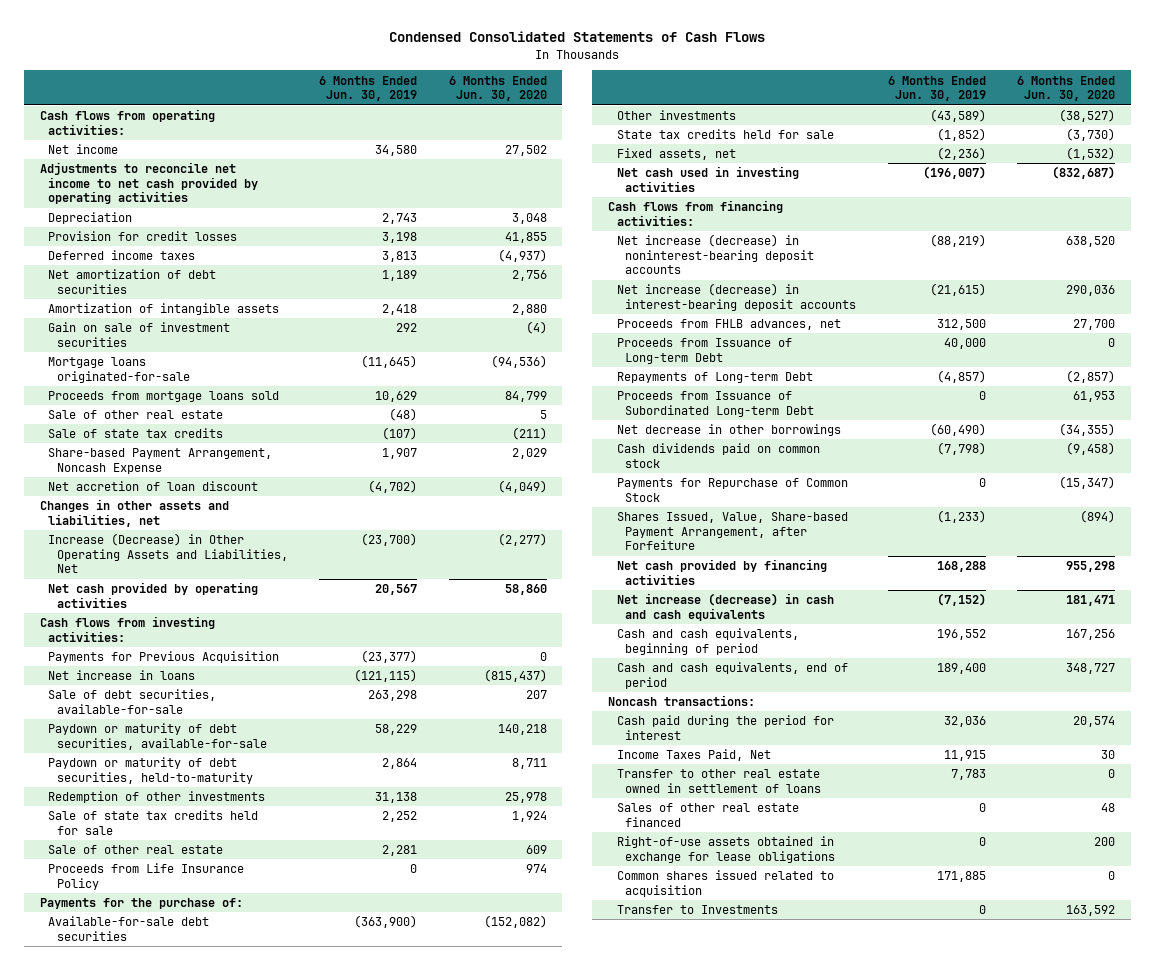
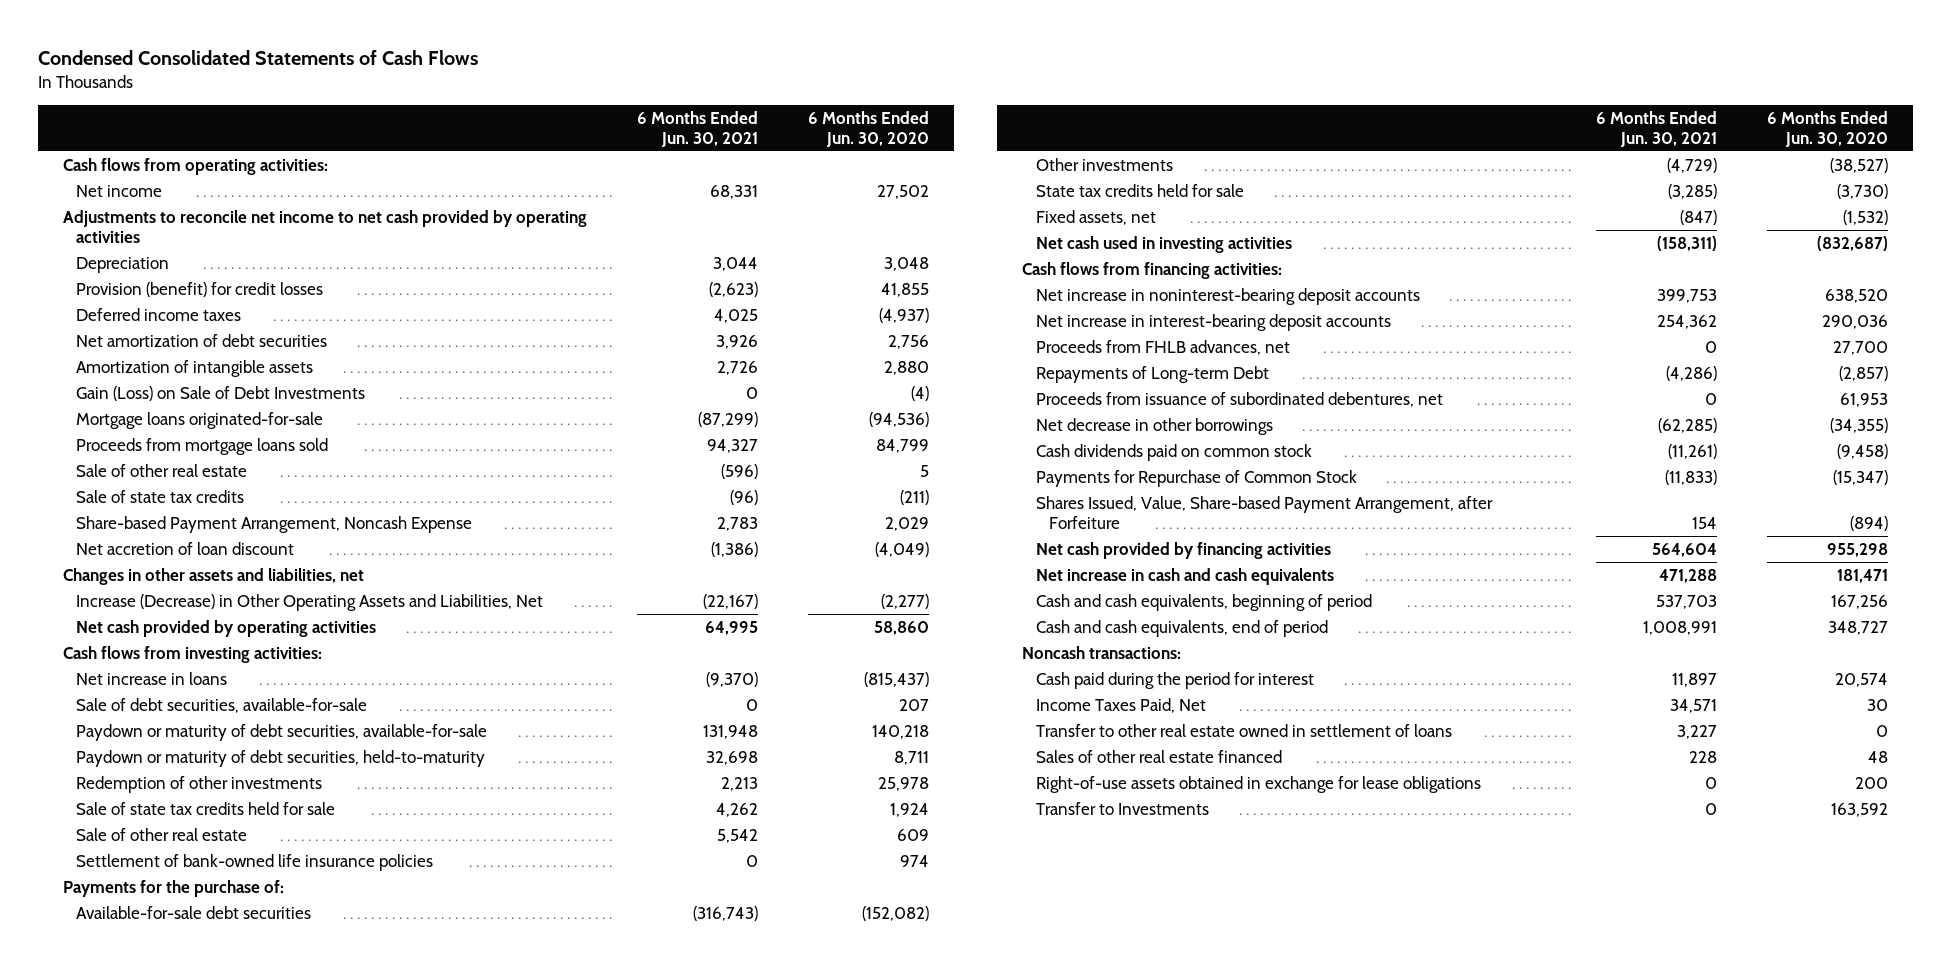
[319,75,418,102] 6 Months Ended Jun. 30, 2019 -> none
none -> [637,110,759,148] 6 Months Ended Jun. 30, 2021
[48,231,238,242] Provision for credit losses -> [76,281,324,297] Provision (benefit) for credit losses
[48,322,231,347] Gain on sale of investment securities -> [76,385,366,401] Gain (Loss) on Sale of Debt Investments
[48,651,280,664] Payments for Previous Acquisition -> none
[48,863,245,890] Proceeds from Life Insurance Policy -> [76,853,434,871] Settlement of bank-owned life insurance policies
[616,234,815,275] Net increase (decrease) in noninterest-bearing deposit accounts -> [1035,287,1420,305] Net increase in noninterest-bearing deposit accounts
[616,283,857,311] Net increase (decrease) in interest-bearing deposit accounts -> [1035,313,1391,331] Net increase in interest-bearing deposit accounts
[616,338,792,364] Proceeds from Issuance of Long-term Debt -> none
[616,391,815,417] Proceeds from Issuance of Subordinated Long-term Debt -> [1035,391,1443,407] Proceeds from issuance of subordinated debentures, net
[616,593,834,621] Net increase (decrease) in cash and cash equivalents -> [1035,567,1334,585] Net increase in cash and cash equivalents
[616,870,834,897] Common shares issued related to acquisition -> none

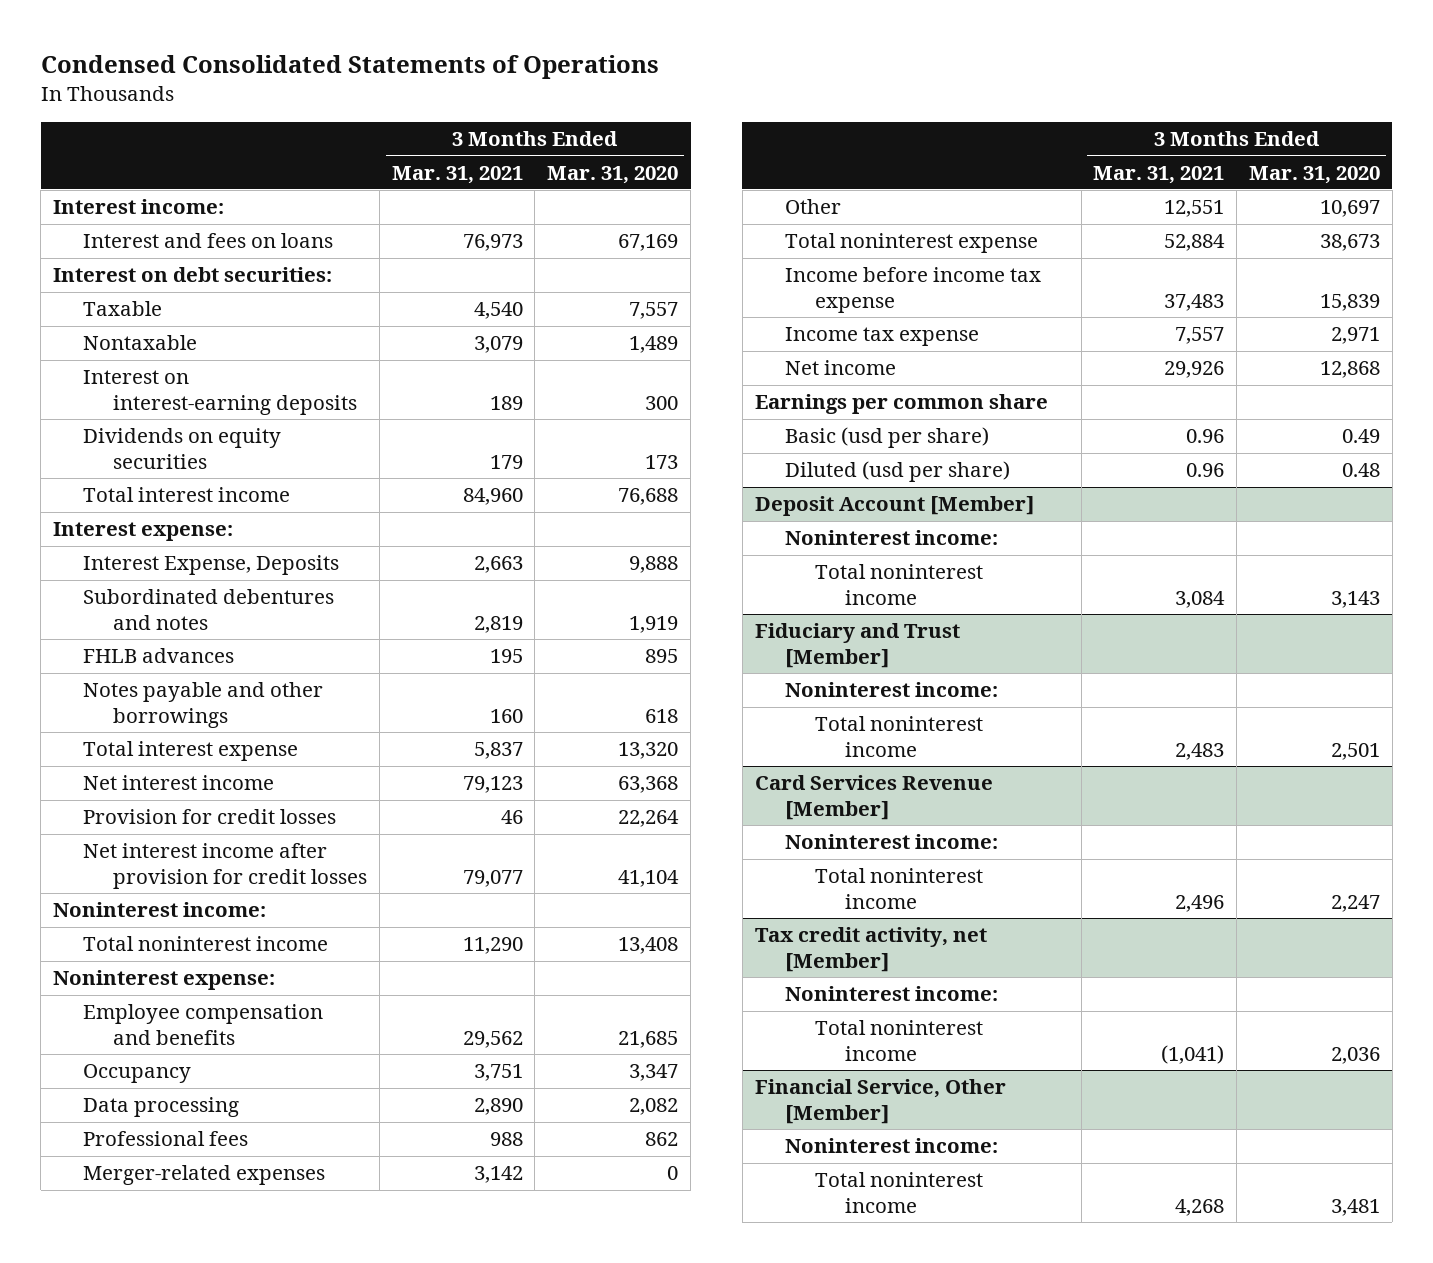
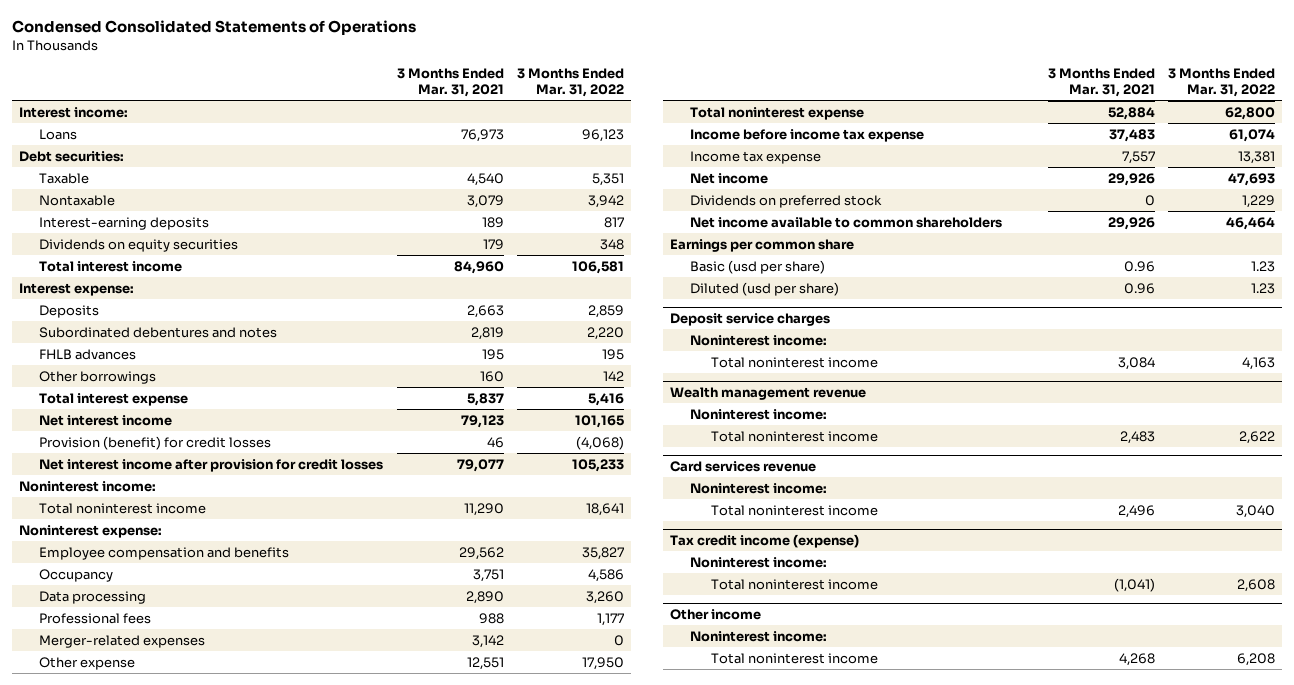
[547,165,679,184] Mar. 31, 2020 -> none
none -> [517,68,625,98] 3 Months Ended Mar. 31, 2022
[83,233,334,249] Interest and fees on loans -> [39,128,78,140] Loans
[53,267,333,283] Interest on debt securities: -> [19,150,125,162] Debt securities:
[83,370,358,415] Interest on interest-earning deposits -> [39,216,210,230] Interest-earning deposits
[83,555,340,576] Interest Expense, Deposits -> [39,304,100,318] Deposits
[83,682,324,728] Notes payable and other borrowings -> [39,370,157,384] Other borrowings
[83,809,337,825] Provision for credit losses -> [39,435,272,450] Provision (benefit) for credit losses
[784,199,841,215] Other -> [39,656,136,670] Other expense
none -> [690,194,883,208] Dividends on preferred stock
none -> [690,216,1003,228] Net income available to common shareholders
[754,496,1034,517] Deposit Account [Member] -> [670,312,831,326] Deposit service charges
[754,623,960,668] Fiduciary and Trust [Member] -> [670,386,867,400] Wealth management revenue
[754,775,993,820] Card Services Revenue [Member] -> [670,460,817,472] Card services revenue
[754,927,987,972] Tax credit activity, net [Member] -> [670,533,860,548] Tax credit income (expense)
[754,1079,1006,1124] Financial Service, Other [Member] -> [670,608,762,620] Other income

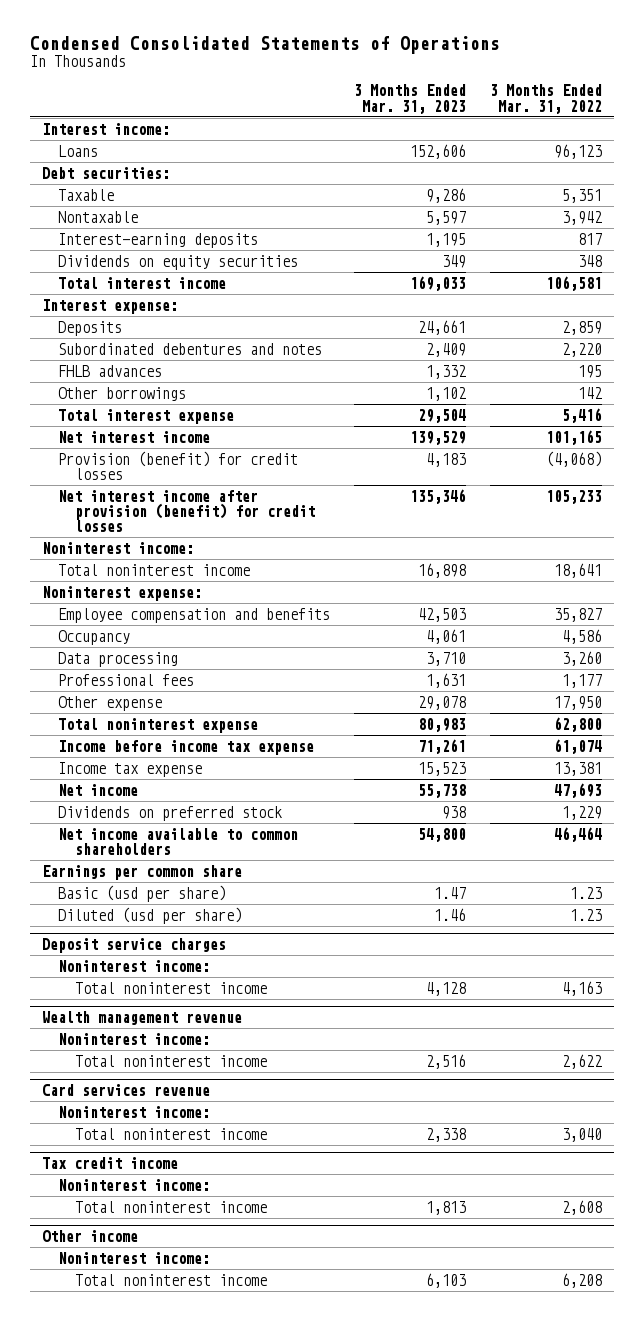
[396,68,504,98] 3 Months Ended Mar. 31, 2021 -> none
none -> [354,84,467,114] 3 Months Ended Mar. 31, 2023
[39,458,384,472] Net interest income after provision for credit losses -> [58,489,315,533] Net interest income after provision (benefit) for credit losses
[39,634,206,648] Merger-related expenses -> none
[670,533,860,548] Tax credit income (expense) -> [42,1157,179,1170] Tax credit income

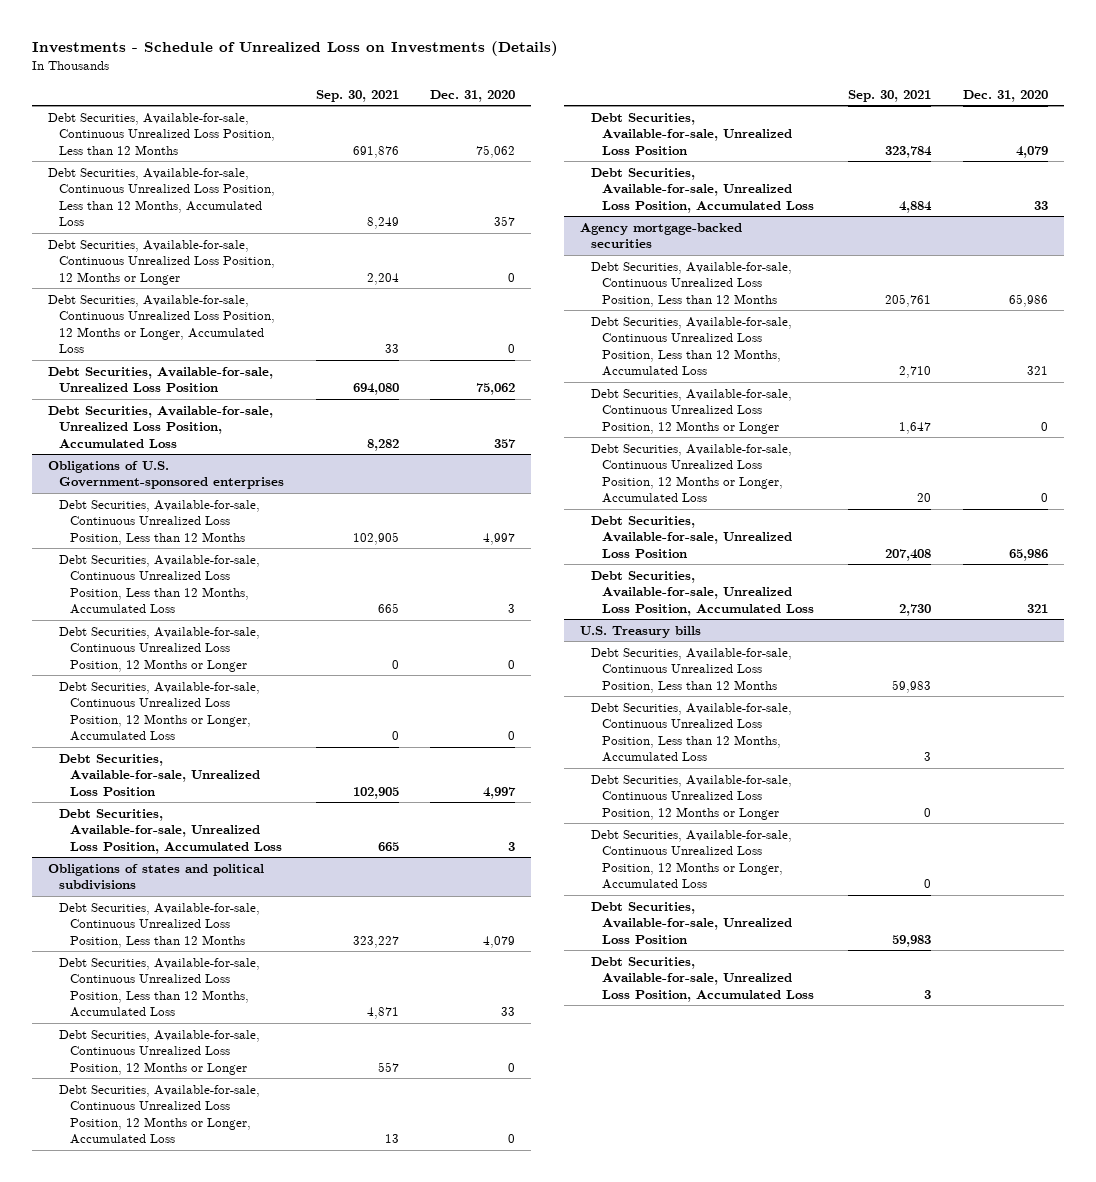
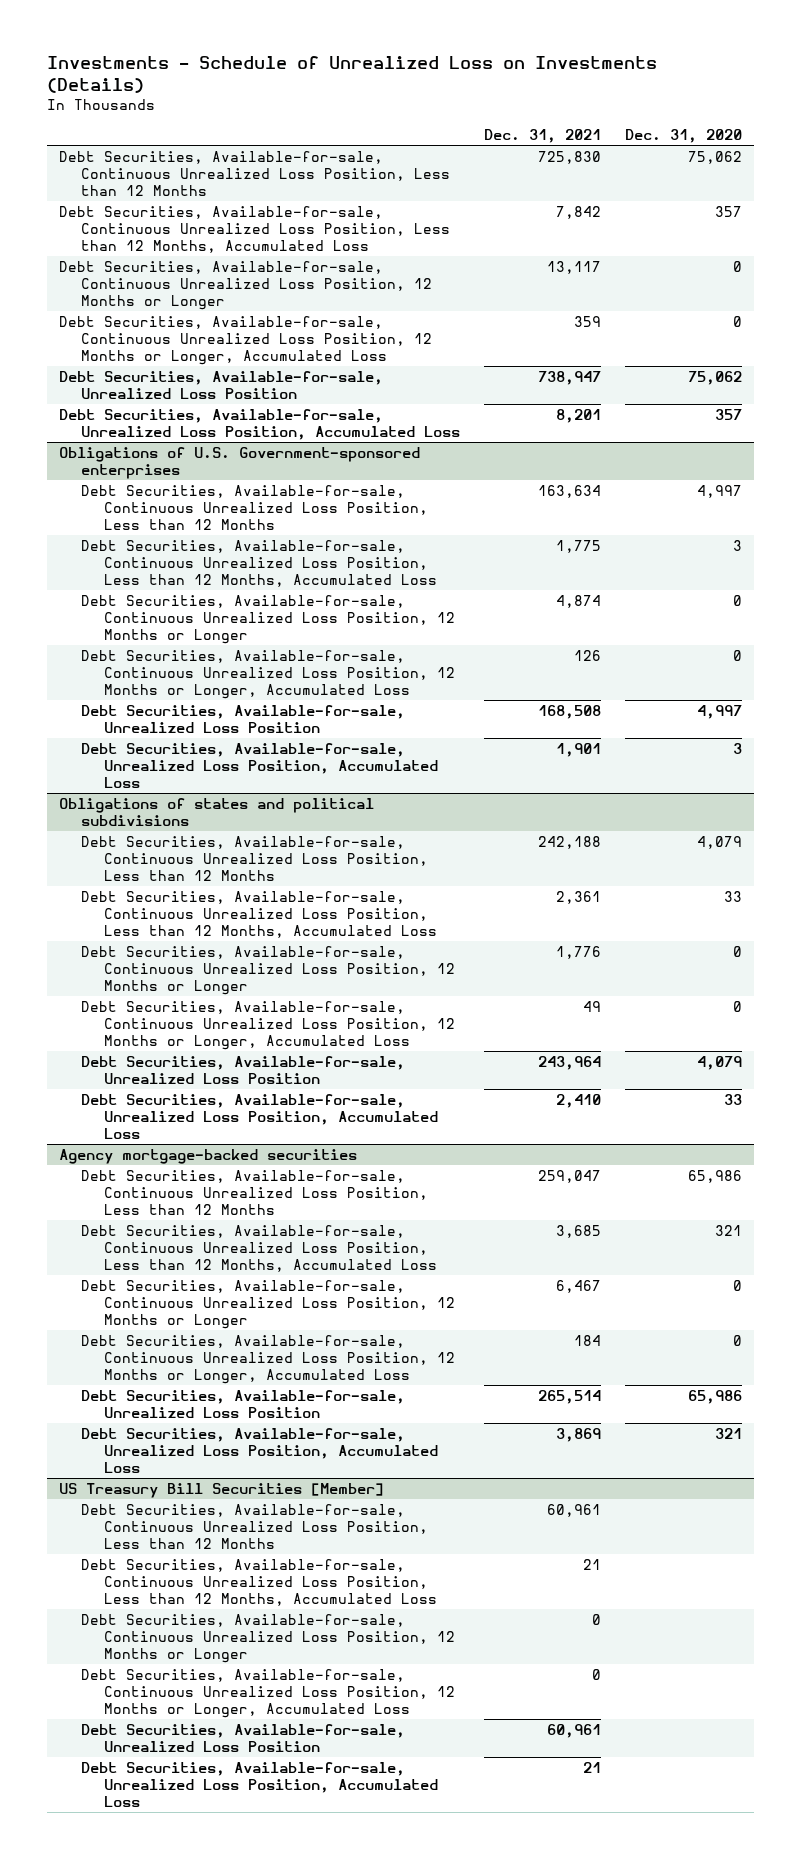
[315,89,399,102] Sep. 30, 2021 -> none
none -> [484,129,602,144] Dec. 31, 2021
[580,625,702,638] U.S. Treasury bills -> [58,1482,384,1498] US Treasury Bill Securities [Member]

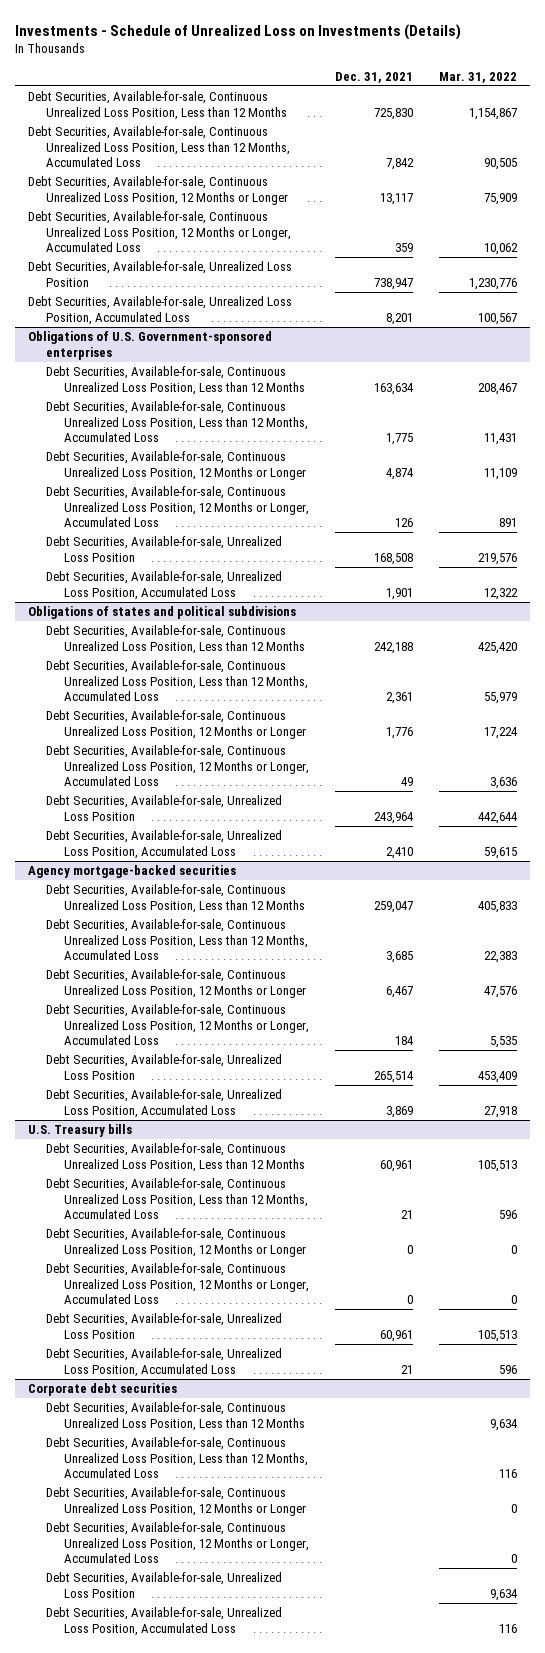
[624,129,742,144] Dec. 31, 2020 -> none
none -> [439,71,518,83] Mar. 31, 2022
[58,1482,384,1498] US Treasury Bill Securities [Member] -> [28,1124,133,1138] U.S. Treasury bills
none -> [28,1383,178,1397] Corporate debt securities
none -> [46,1402,306,1431] Debt Securities, Available-for-sale, Continuous Unrealized Loss Position, Less than 12 Months
none -> [46,1437,309,1479] Debt Securities, Available-for-sale, Continuous Unrealized Loss Position, Less than 12 Months, Accumulated Loss
none -> [46,1487,307,1516] Debt Securities, Available-for-sale, Continuous Unrealized Loss Position, 12 Months or Longer
none -> [46,1522,310,1564] Debt Securities, Available-for-sale, Continuous Unrealized Loss Position, 12 Months or Longer, Accumulated Loss
none -> [46,1572,283,1598] Debt Securities, Available-for-sale, Unrealized Loss Position
none -> [46,1607,283,1636] Debt Securities, Available-for-sale, Unrealized Loss Position, Accumulated Loss

